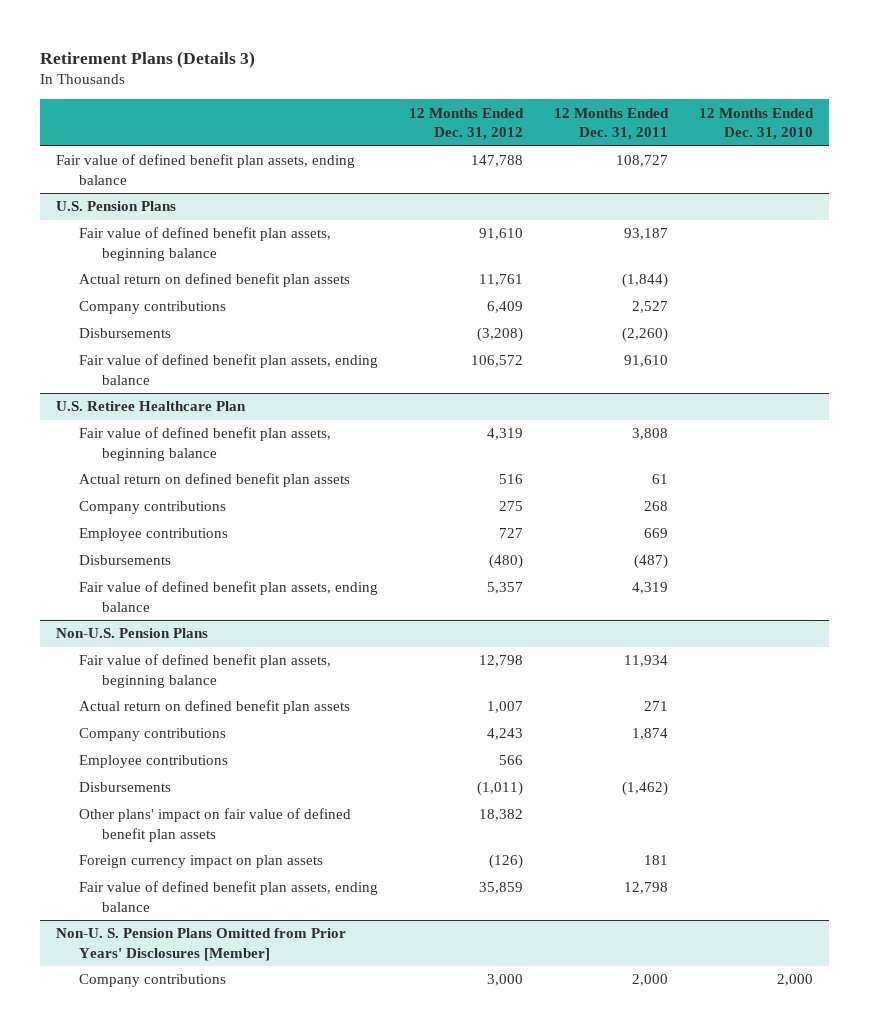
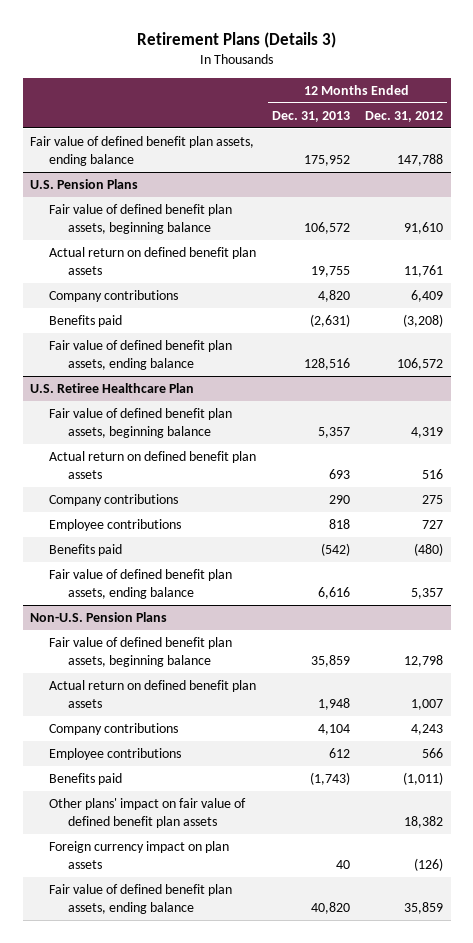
[554,107,670,141] 12 Months Ended Dec. 31, 2011 -> none
[699,107,815,141] 12 Months Ended Dec. 31, 2010 -> none
none -> [271,110,350,122] Dec. 31, 2013
[79,328,172,339] Disbursements -> [49,315,123,328] Benefits paid
[79,555,172,566] Disbursements -> [49,544,123,557] Benefits paid
[79,782,172,793] Disbursements -> [49,773,123,786] Benefits paid
[55,928,346,961] Non-U. S. Pension Plans Omitted from Prior Years' Disclosures [Member] -> none
[79,974,227,988] Company contributions -> none

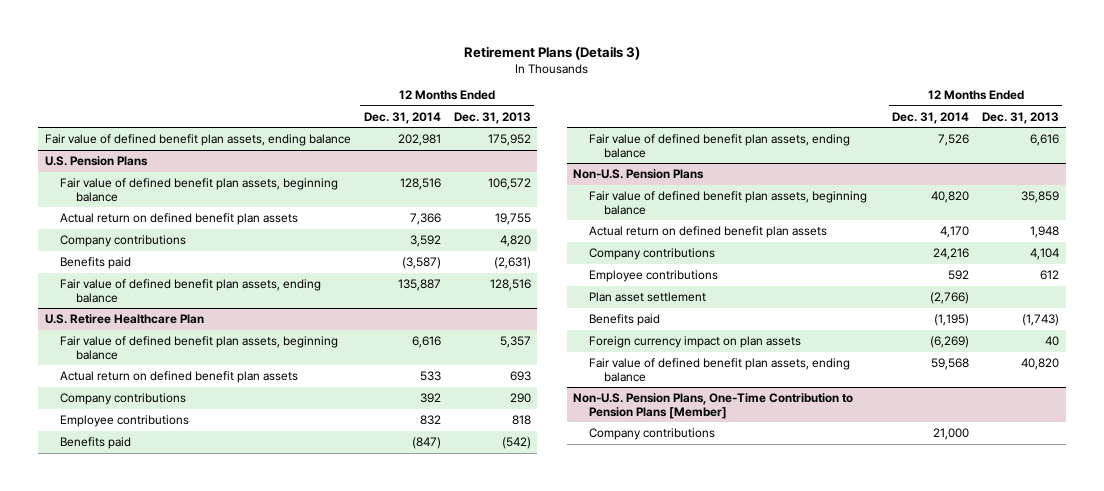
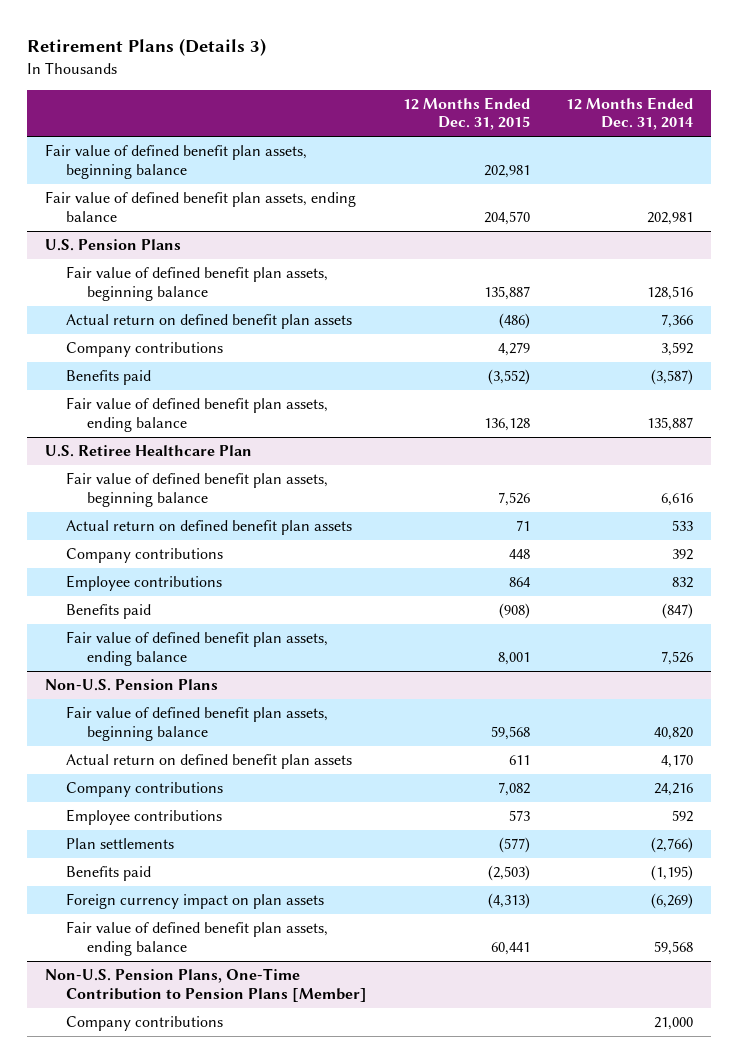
[453,111,531,124] Dec. 31, 2013 -> none
none -> [402,96,530,131] 12 Months Ended Dec. 31, 2015
none -> [45,144,308,179] Fair value of defined benefit plan assets, beginning balance
[588,291,706,302] Plan asset settlement -> [65,838,174,850] Plan settlements

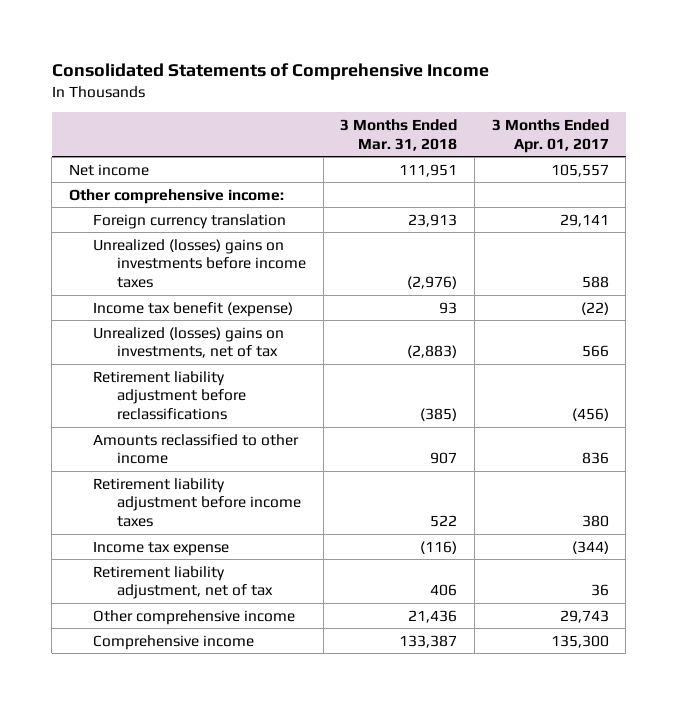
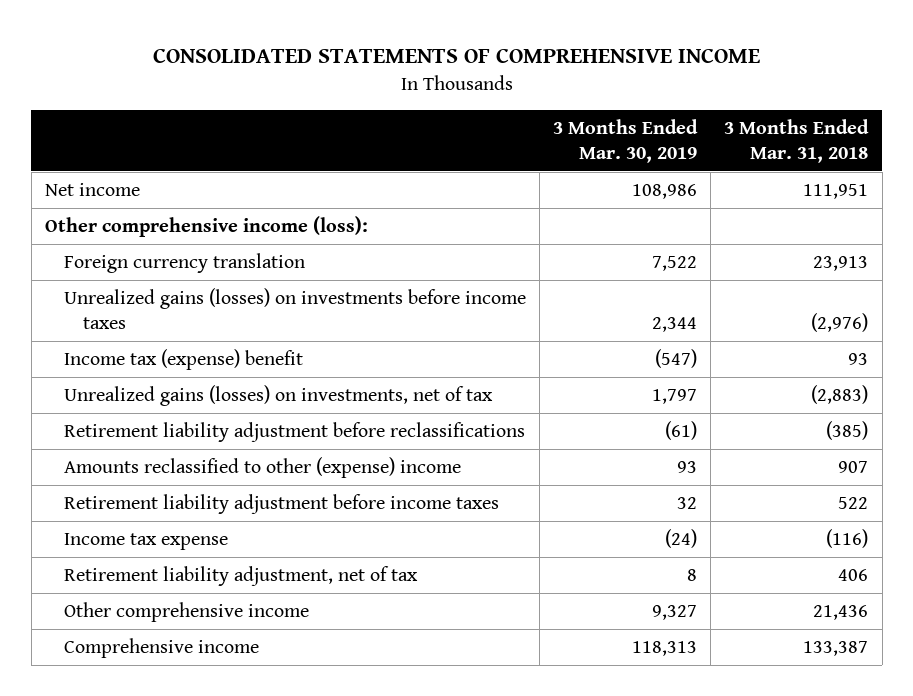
[51,62,489,80] Consolidated Statements of Comprehensive Income -> [152,47,760,63] CONSOLIDATED STATEMENTS OF COMPREHENSIVE INCOME
[491,119,609,153] 3 Months Ended Apr. 01, 2017 -> none
none -> [553,119,699,164] 3 Months Ended Mar. 30, 2019
[68,188,284,204] Other comprehensive income: -> [44,216,368,238] Other comprehensive income (loss):
[92,238,306,289] Unrealized (losses) gains on investments before income taxes -> [64,288,527,329] Unrealized gains (losses) on investments before income taxes
[92,301,293,317] Income tax benefit (expense) -> [64,349,304,371] Income tax (expense) benefit
[92,326,284,359] Unrealized (losses) gains on investments, net of tax -> [64,385,494,407] Unrealized gains (losses) on investments, net of tax
[92,433,299,465] Amounts reclassified to other income -> [64,457,462,479] Amounts reclassified to other (expense) income

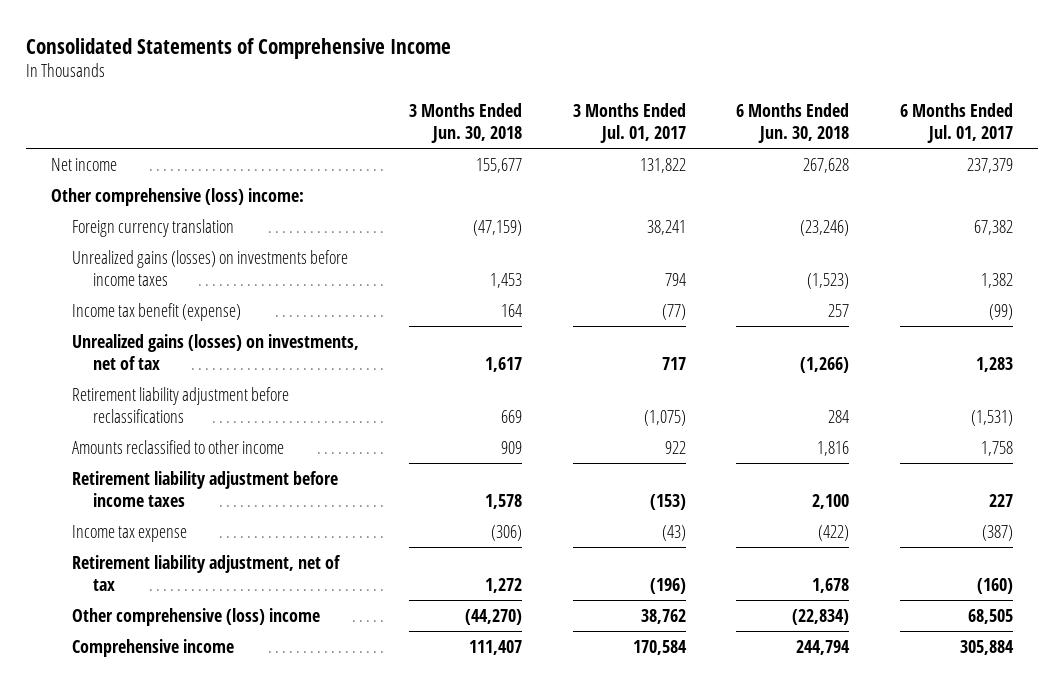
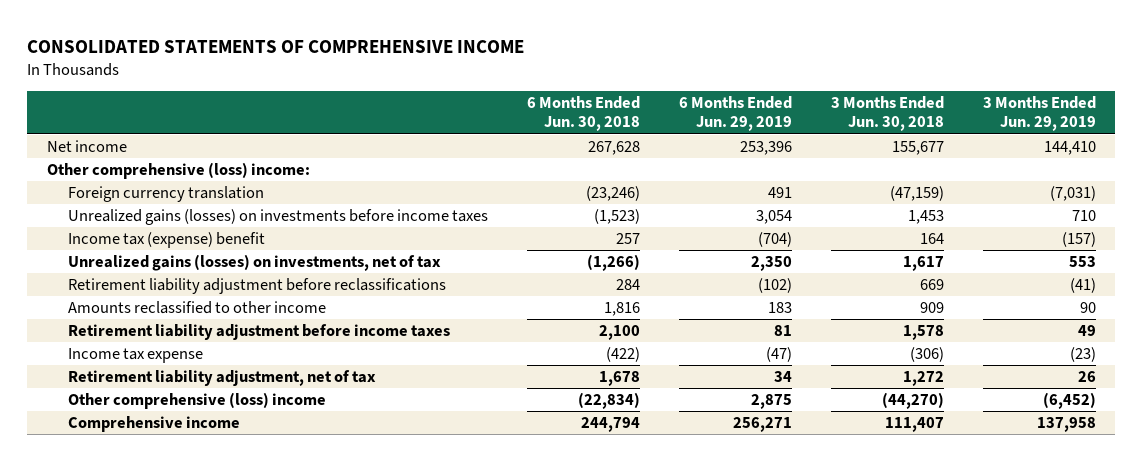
[26,37,452,59] Consolidated Statements of Comprehensive Income -> [27,39,525,53] CONSOLIDATED STATEMENTS OF COMPREHENSIVE INCOME
[572,103,686,143] 3 Months Ended Jul. 01, 2017 -> none
[899,103,1013,143] 6 Months Ended Jul. 01, 2017 -> none
none -> [678,96,792,132] 6 Months Ended Jun. 29, 2019
none -> [982,96,1096,132] 3 Months Ended Jun. 29, 2019
[72,302,242,321] Income tax benefit (expense) -> [67,232,265,249] Income tax (expense) benefit

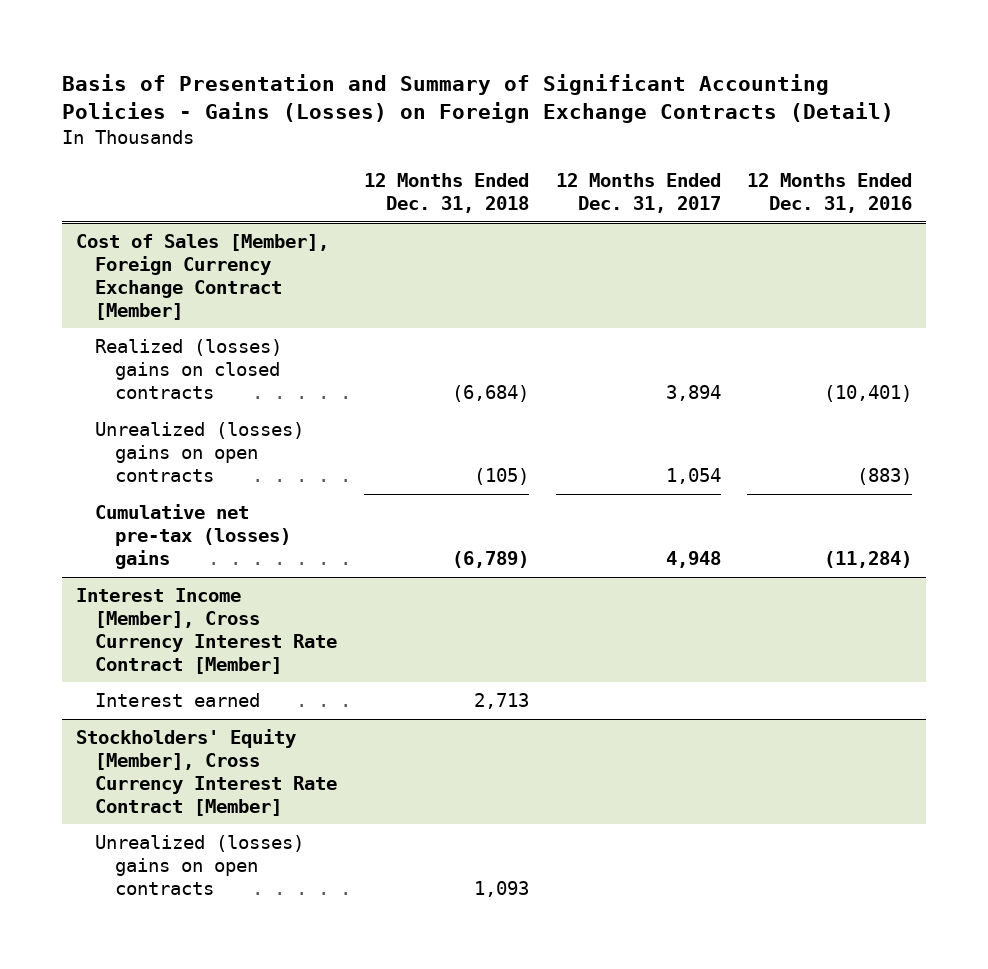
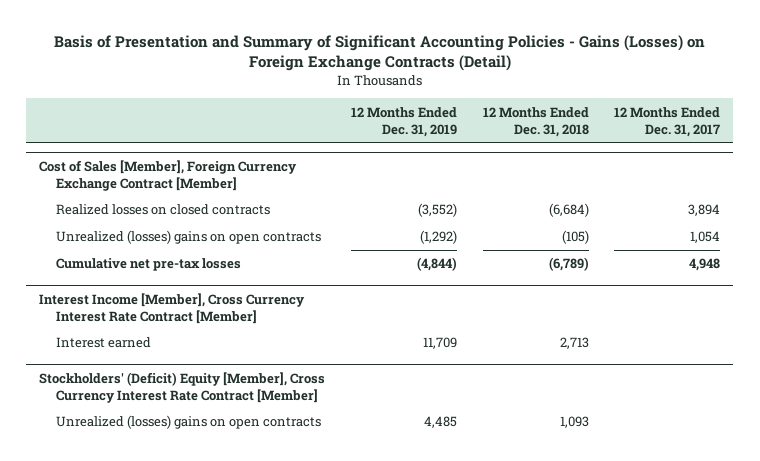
[747,173,913,214] 12 Months Ended Dec. 31, 2016 -> none
none -> [350,106,457,137] 12 Months Ended Dec. 31, 2019
[95,339,283,399] Realized (losses) gains on closed contracts -> [55,204,270,216] Realized losses on closed contracts
[95,504,292,569] Cumulative net pre-tax (losses) gains -> [55,258,241,272] Cumulative net pre-tax losses
[75,729,338,816] Stockholders' Equity [Member], Cross Currency Interest Rate Contract [Member] -> [39,371,326,403] Stockholders' (Deficit) Equity [Member], Cross Currency Interest Rate Contract [Member]

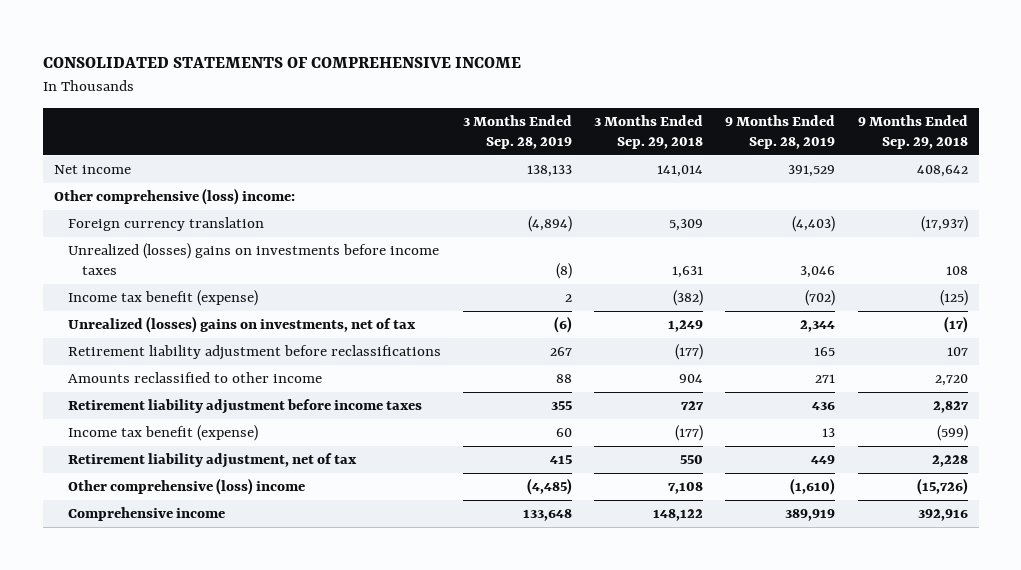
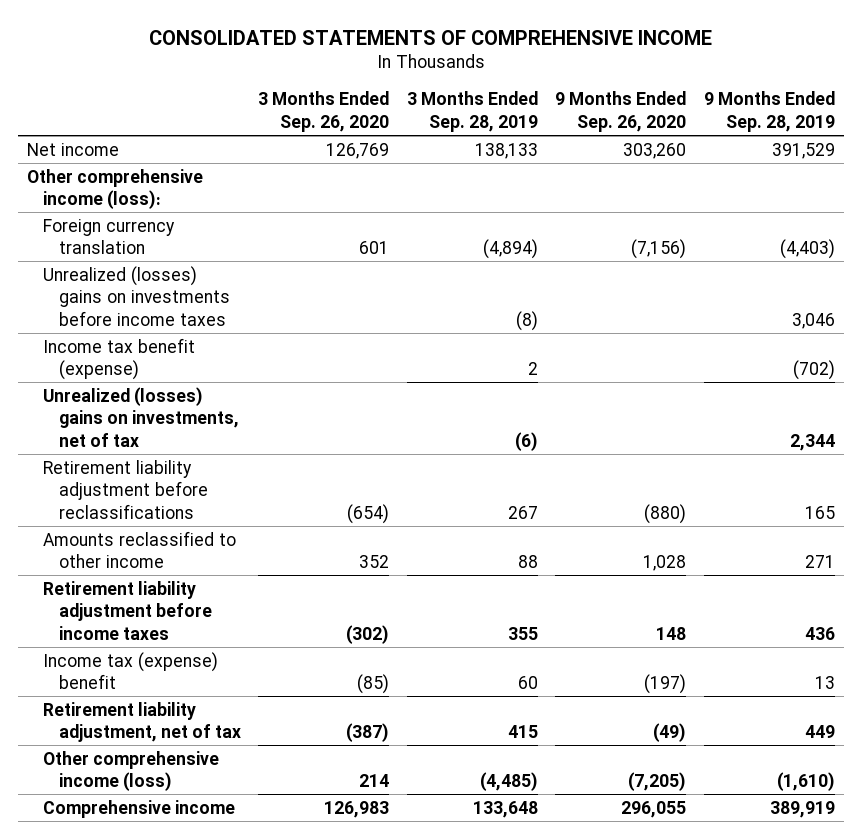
[594,114,704,150] 3 Months Ended Sep. 29, 2018 -> none
[857,114,968,150] 9 Months Ended Sep. 29, 2018 -> none
none -> [258,91,390,132] 3 Months Ended Sep. 26, 2020
none -> [555,91,687,132] 9 Months Ended Sep. 26, 2020
[53,188,295,206] Other comprehensive (loss) income: -> [26,168,203,210] Other comprehensive income (loss):
[67,425,258,442] Income tax benefit (expense) -> [42,651,218,690] Income tax (expense) benefit
[67,478,305,496] Other comprehensive (loss) income -> [42,750,219,792] Other comprehensive income (loss)

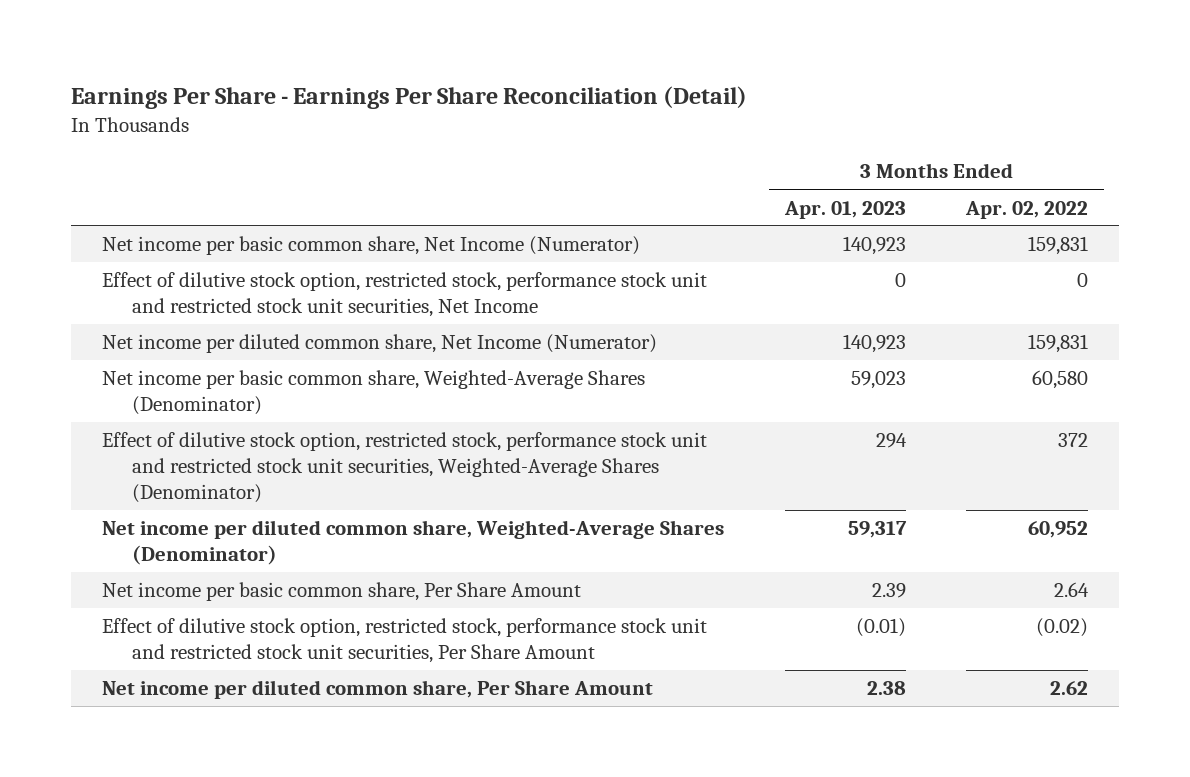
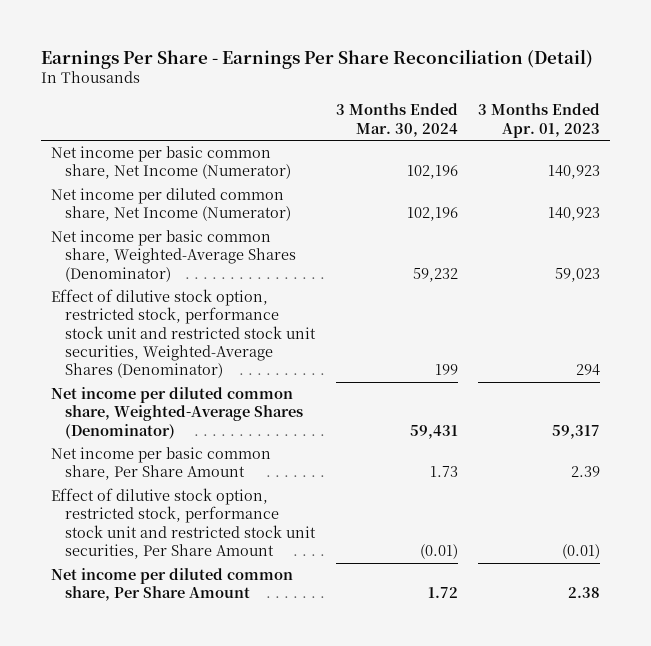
[965,200,1089,219] Apr. 02, 2022 -> none
none -> [335,103,458,137] 3 Months Ended Mar. 30, 2024
[101,272,707,318] Effect of dilutive stock option, restricted stock, performance stock unit and restricted stock unit securities, Net Income -> none

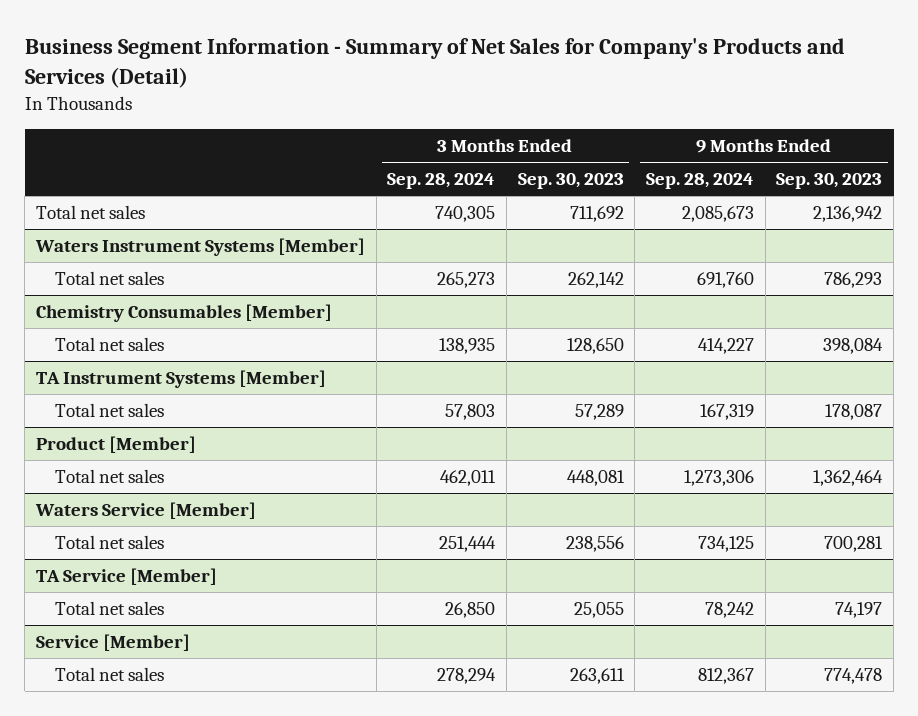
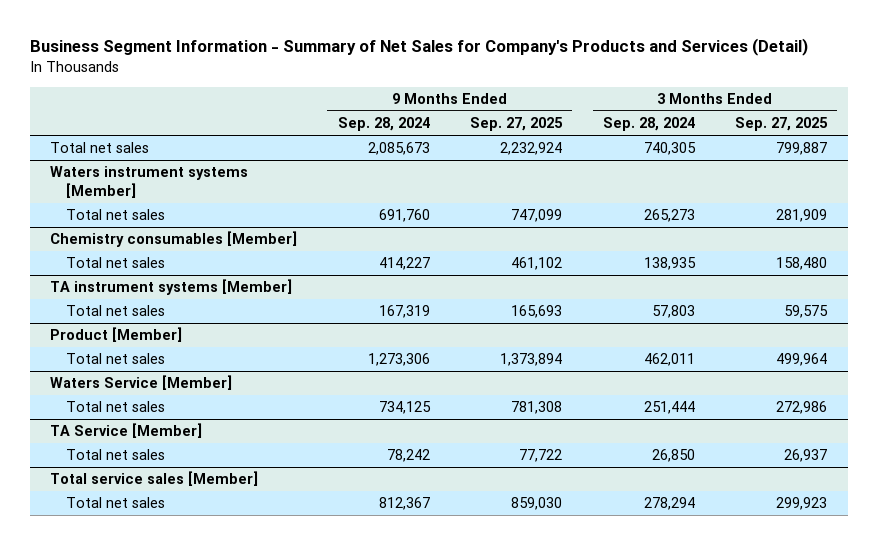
[517,173,624,190] Sep. 30, 2023 -> none
[776,173,883,190] Sep. 30, 2023 -> none
none -> [470,117,564,132] Sep. 27, 2025
none -> [735,117,829,132] Sep. 27, 2025
[34,237,365,256] Waters Instrument Systems [Member] -> [50,166,249,199] Waters instrument systems [Member]
[35,303,332,322] Chemistry Consumables [Member] -> [50,231,298,248] Chemistry consumables [Member]
[35,369,326,388] TA Instrument Systems [Member] -> [50,279,293,296] TA instrument systems [Member]
[35,633,190,651] Service [Member] -> [50,471,259,487] Total service sales [Member]

